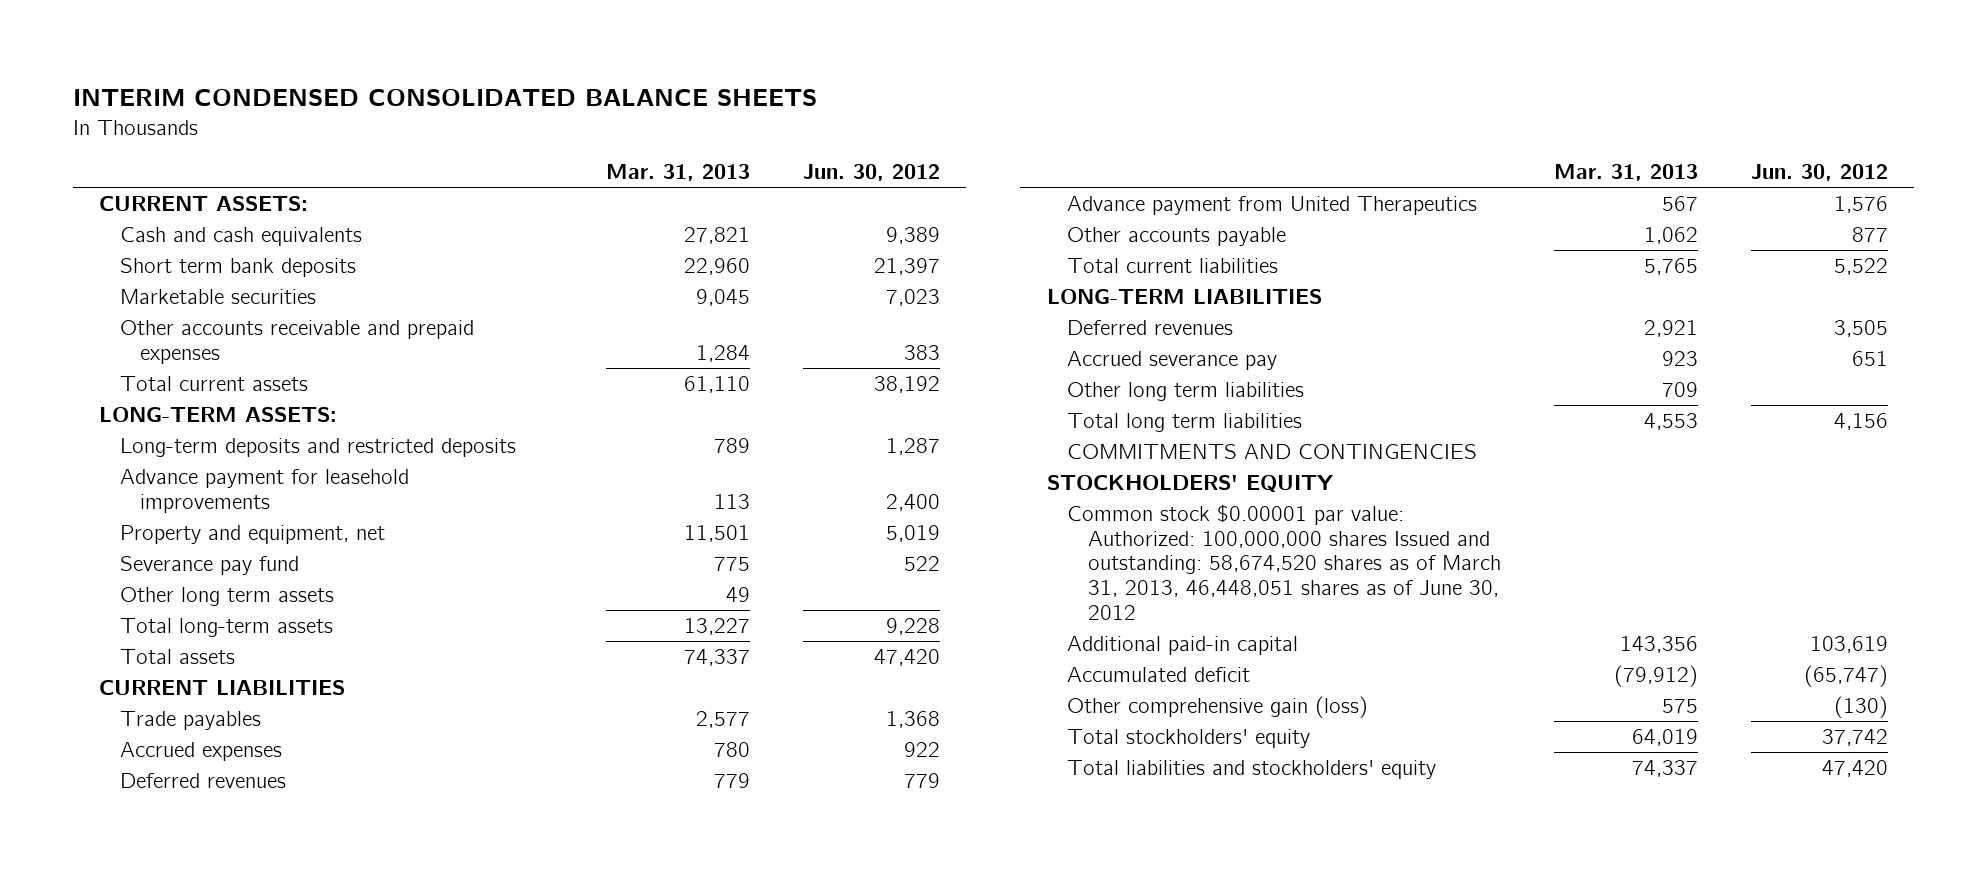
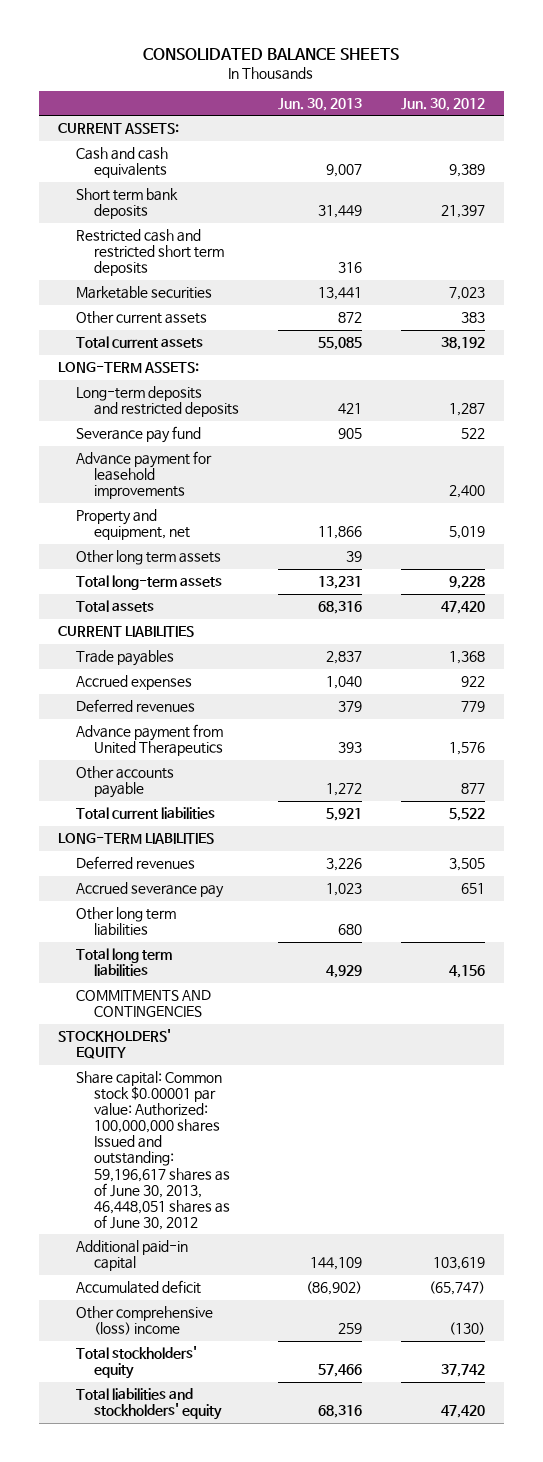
[72,88,817,106] INTERIM CONDENSED CONSOLIDATED BALANCE SHEETS -> [143,47,400,60] CONSOLIDATED BALANCE SHEETS
[606,164,751,182] Mar. 31, 2013 -> none
none -> [277,97,362,111] Jun. 30, 2013
none -> [76,229,224,277] Restricted cash and restricted short term deposits
[119,319,474,364] Other accounts receivable and prepaid expenses -> [76,311,208,325] Other current assets
[119,555,299,575] Severance pay fund -> [76,426,202,444] Severance pay fund
[1067,503,1501,621] Common stock $0.00001 par value: Authorized: 100,000,000 shares Issued and outstanding: 58,674,520 shares as of March 31, 2013, 46,448,051 shares as of June 30, 2012 -> [76,1071,230,1230] Share capital: Common stock $0.00001 par value: Authorized: 100,000,000 shares Issued and outstanding: 59,196,617 shares as of June 30, 2013, 46,448,051 shares as of June 30, 2012
[1067,695,1369,718] Other comprehensive gain (loss) -> [76,1306,214,1336] Other comprehensive (loss) income

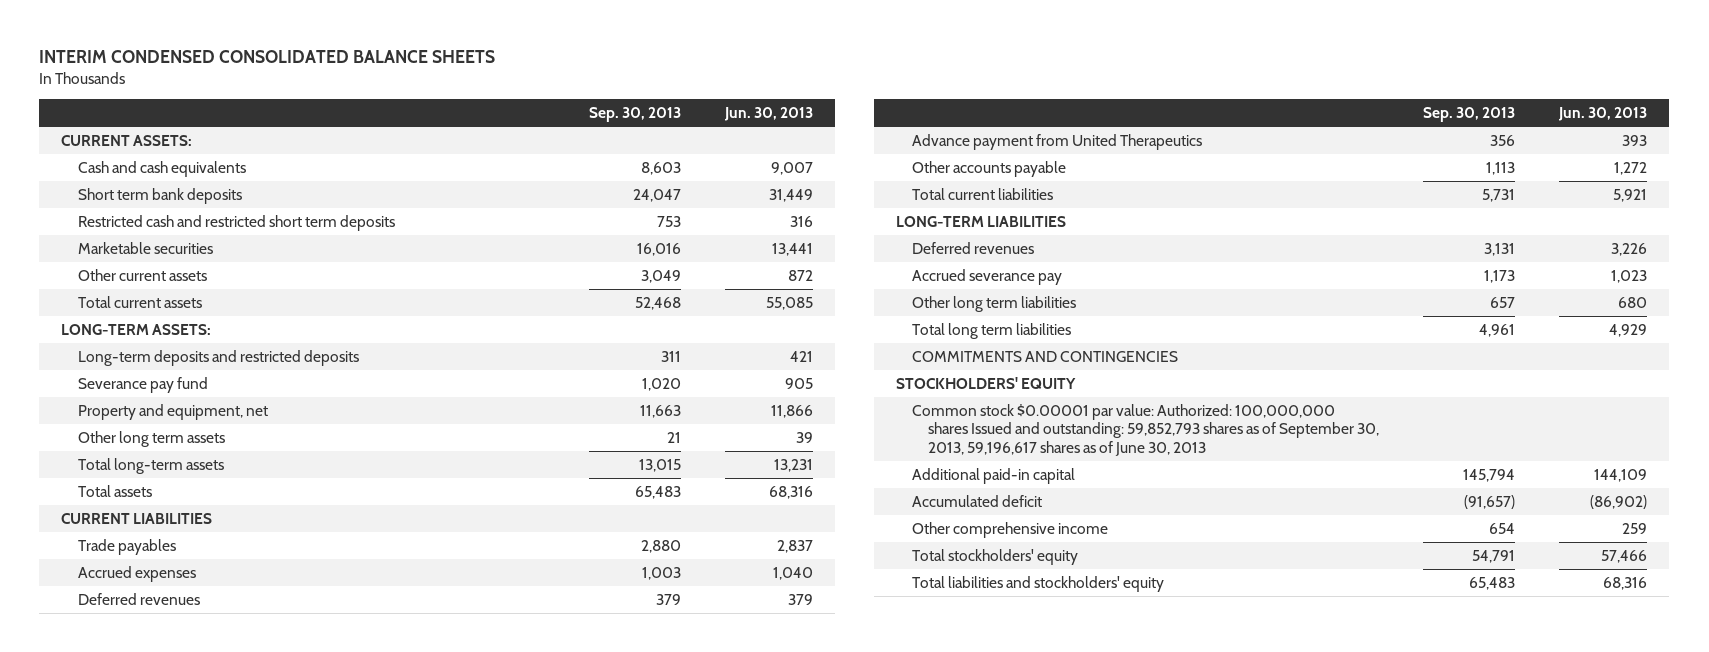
[143,47,400,60] CONSOLIDATED BALANCE SHEETS -> [39,50,496,64] INTERIM CONDENSED CONSOLIDATED BALANCE SHEETS
[400,97,485,111] Jun. 30, 2012 -> none
none -> [588,107,681,123] Sep. 30, 2013
[76,451,213,500] Advance payment for leasehold improvements -> none
[76,1071,230,1230] Share capital: Common stock $0.00001 par value: Authorized: 100,000,000 shares Issued and outstanding: 59,196,617 shares as of June 30, 2013, 46,448,051 shares as of June 30, 2012 -> [911,403,1380,456] Common stock $0.00001 par value: Authorized: 100,000,000 shares Issued and outstanding: 59,852,793 shares as of September 30, 2013, 59,196,617 shares as of June 30, 2013
[76,1306,214,1336] Other comprehensive (loss) income -> [911,521,1108,538] Other comprehensive income

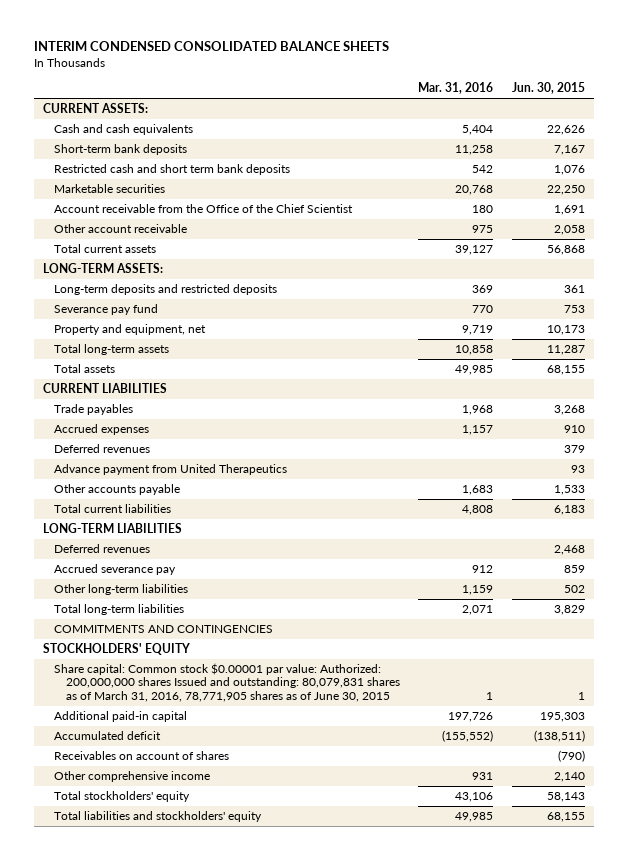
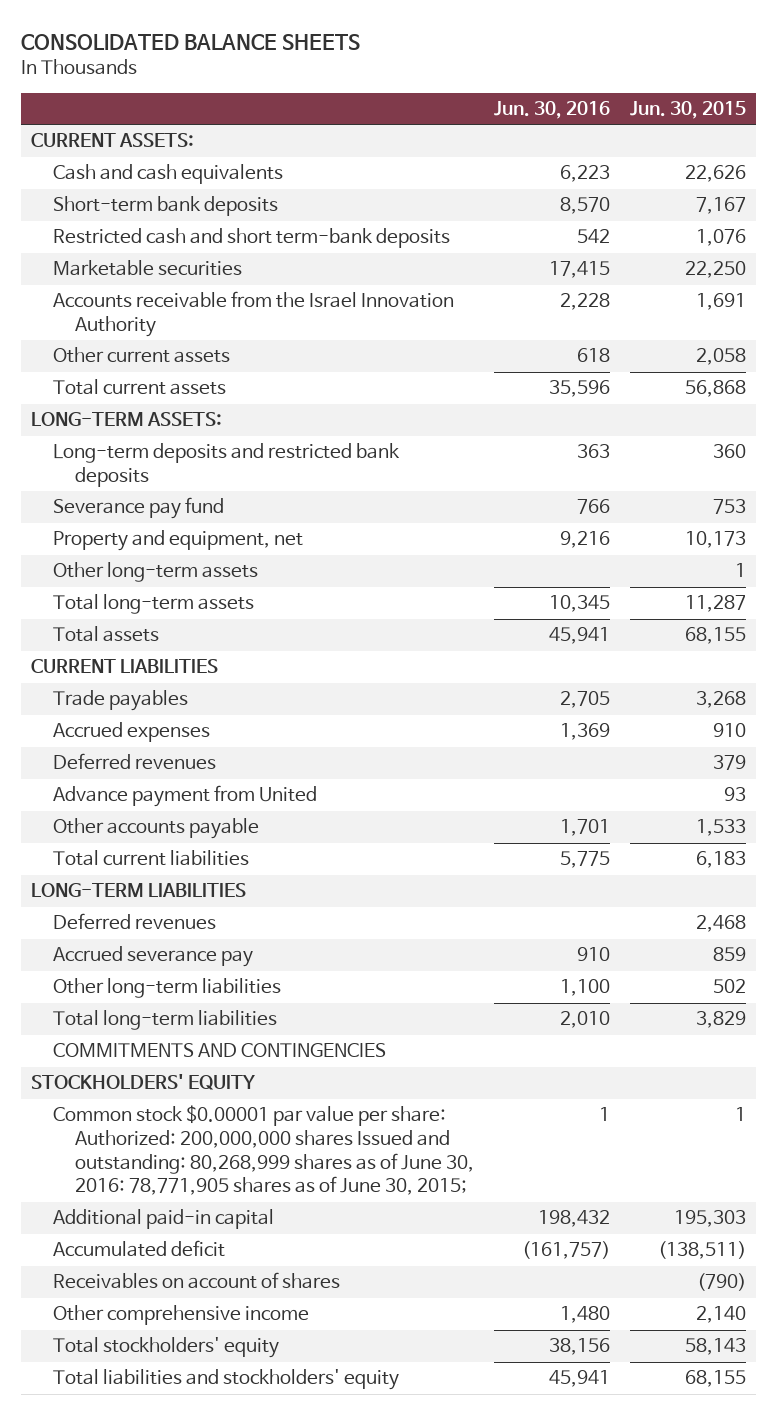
[33,41,389,52] INTERIM CONDENSED CONSOLIDATED BALANCE SHEETS -> [20,34,360,51] CONSOLIDATED BALANCE SHEETS
[418,82,494,95] Mar. 31, 2016 -> none
none -> [493,101,610,120] Jun. 30, 2016
[54,164,291,176] Restricted cash and short term bank deposits -> [52,228,450,249] Restricted cash and short term-bank deposits
[54,204,354,214] Account receivable from the Office of the Chief Scientist -> [52,291,454,338] Accounts receivable from the Israel Innovation Authority
[54,224,188,234] Other account receivable -> [52,347,230,364] Other current assets
[54,284,278,296] Long-term deposits and restricted deposits -> [52,443,400,488] Long-term deposits and restricted bank deposits
[563,285,585,294] 361 -> [712,444,746,459] 360
none -> [52,562,258,583] Other long-term assets
[54,464,288,476] Advance payment from United Therapeutics -> [52,785,317,808] Advance payment from United
[54,663,400,702] Share capital: Common stock $0.00001 par value: Authorized: 200,000,000 shares Issued and outstanding: 80,079,831 shares as of March 31, 2016, 78,771,905 shares as of June 30, 2015 -> [52,1105,474,1196] Common stock $0.00001 par value per share: Authorized: 200,000,000 shares Issued and outstanding: 80,268,999 shares as of June 30, 2016: 78,771,905 shares as of June 30, 2015;

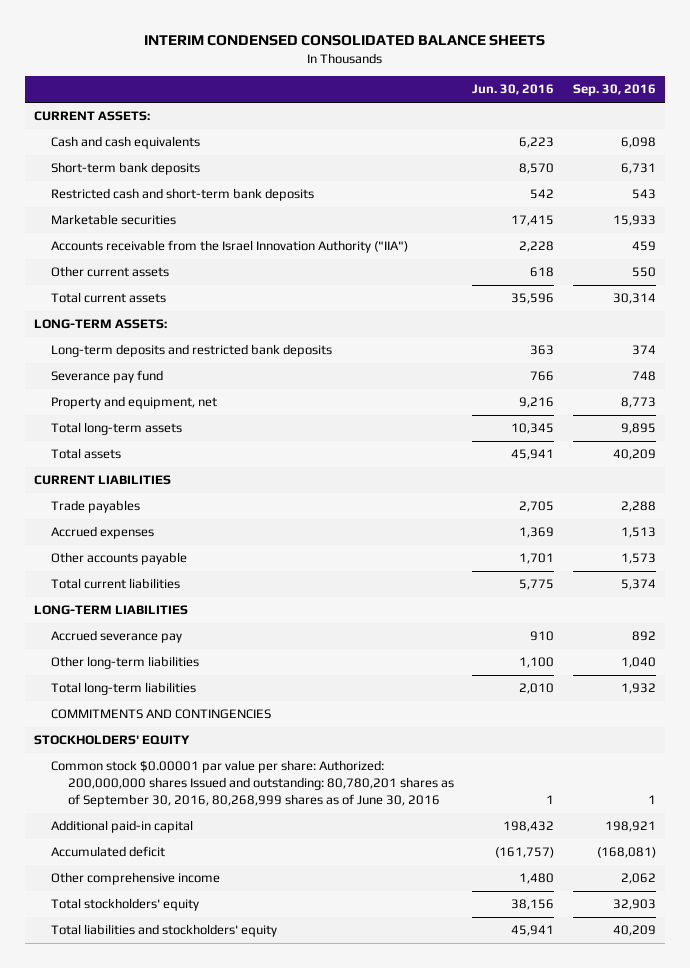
[20,34,360,51] CONSOLIDATED BALANCE SHEETS -> [144,35,546,47] INTERIM CONDENSED CONSOLIDATED BALANCE SHEETS
[629,101,746,120] Jun. 30, 2015 -> none
none -> [572,84,656,97] Sep. 30, 2016
[52,228,450,249] Restricted cash and short term-bank deposits -> [51,188,315,202] Restricted cash and short-term bank deposits
[52,291,454,338] Accounts receivable from the Israel Innovation Authority -> [51,240,409,254] Accounts receivable from the Israel Innovation Authority ("IIA")
[52,562,258,583] Other long-term assets -> none
[52,753,216,771] Deferred revenues -> none
[52,785,317,808] Advance payment from United -> none
[52,913,216,931] Deferred revenues -> none
[52,1105,474,1196] Common stock $0.00001 par value per share: Authorized: 200,000,000 shares Issued and outstanding: 80,268,999 shares as of June 30, 2016: 78,771,905 shares as of June 30, 2015; -> [51,760,455,807] Common stock $0.00001 par value per share: Authorized: 200,000,000 shares Issued and outstanding: 80,780,201 shares as of September 30, 2016, 80,268,999 shares as of June 30, 2016
[52,1272,340,1290] Receivables on account of shares -> none

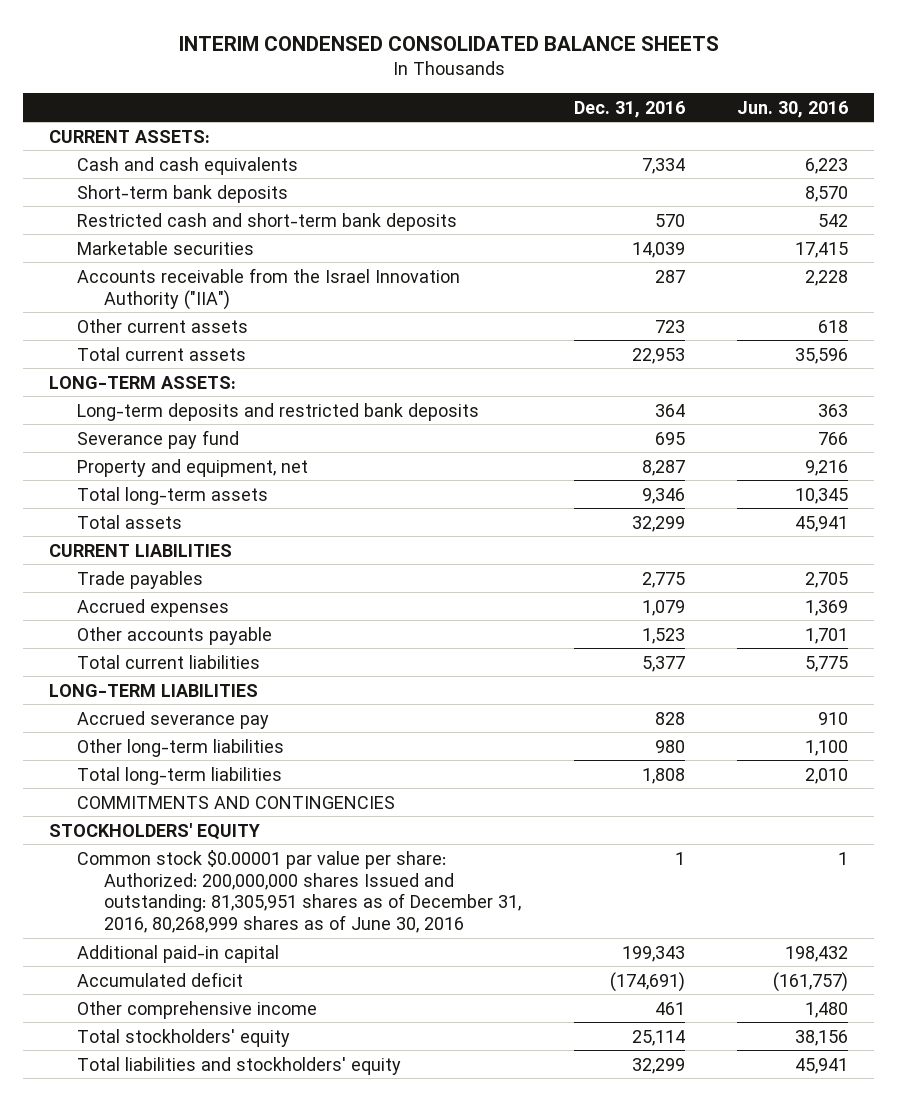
[572,84,656,97] Sep. 30, 2016 -> none
none -> [573,100,685,118] Dec. 31, 2016
[51,760,455,807] Common stock $0.00001 par value per share: Authorized: 200,000,000 shares Issued and outstanding: 80,780,201 shares as of September 30, 2016, 80,268,999 shares as of June 30, 2016 -> [76,849,522,934] Common stock $0.00001 par value per share: Authorized: 200,000,000 shares Issued and outstanding: 81,305,951 shares as of December 31, 2016, 80,268,999 shares as of June 30, 2016

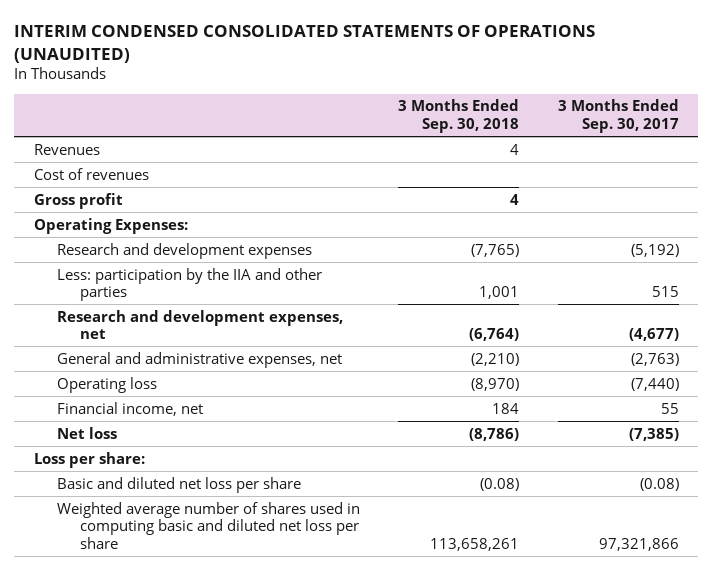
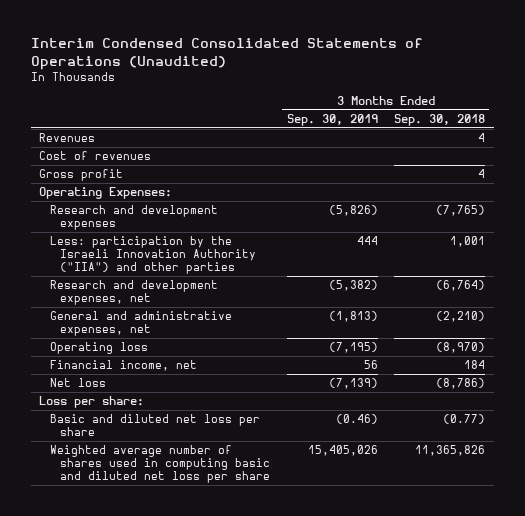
[14,25,596,63] INTERIM CONDENSED CONSOLIDATED STATEMENTS OF OPERATIONS (UNAUDITED) -> [31,38,424,70] Interim Condensed Consolidated Statements of Operations (Unaudited)
[557,99,679,133] 3 Months Ended Sep. 30, 2017 -> none
none -> [286,113,378,126] Sep. 30, 2019
[56,267,322,302] Less: participation by the IIA and other parties -> [49,236,256,275] Less: participation by the Israeli Innovation Authority ("IIA") and other parties
[480,477,520,491] (0.08) -> [443,414,486,425] (0.77)
[430,537,520,551] 113,658,261 -> [415,445,486,457] 11,365,826

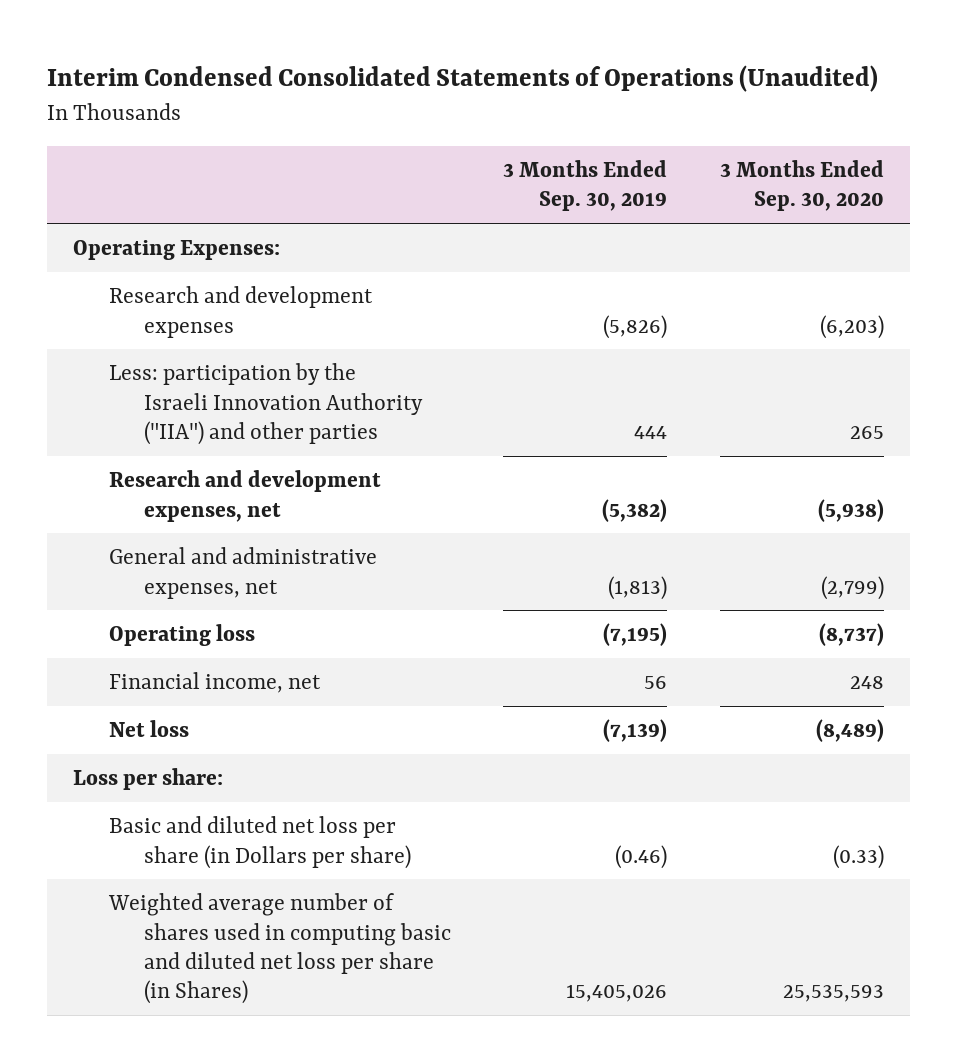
[394,113,486,126] Sep. 30, 2018 -> none
none -> [719,159,884,212] 3 Months Ended Sep. 30, 2020
[39,133,96,143] Revenues -> none
[39,151,152,161] Cost of revenues -> none
[39,169,124,182] Gross profit -> none
[49,414,260,437] Basic and diluted net loss per share -> [108,816,412,869] Basic and diluted net loss per share (in Dollars per share)
[49,445,270,484] Weighted average number of shares used in computing basic and diluted net loss per share -> [107,893,452,1005] Weighted average number of shares used in computing basic and diluted net loss per share (in Shares)

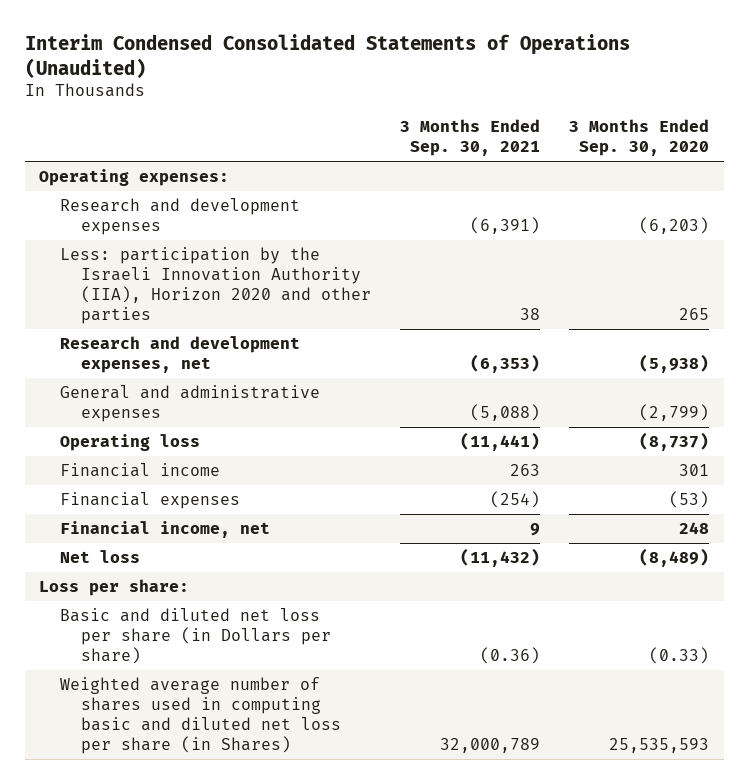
[503,159,668,212] 3 Months Ended Sep. 30, 2019 -> none
none -> [400,119,541,157] 3 Months Ended Sep. 30, 2021
[73,240,281,261] Operating Expenses: -> [39,168,230,186] Operating expenses:
[108,363,424,445] Less: participation by the Israeli Innovation Authority ("IIA") and other parties -> [60,246,372,325] Less: participation by the Israeli Innovation Authority (IIA), Horizon 2020 and other parties
[108,547,377,599] General and administrative expenses, net -> [60,384,321,423] General and administrative expenses
none -> [60,462,221,477] Financial income
none -> [60,491,241,509] Financial expenses

